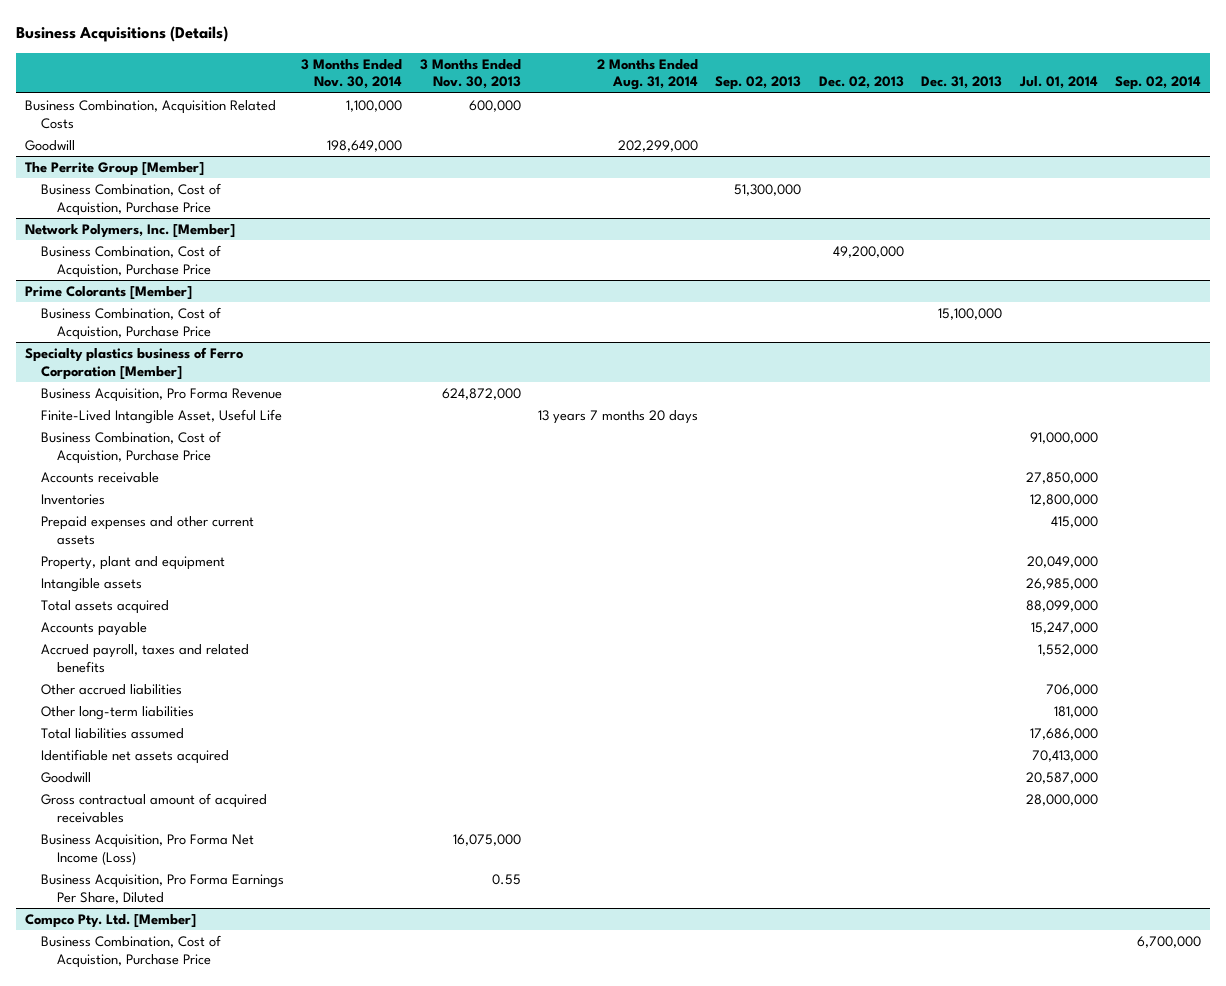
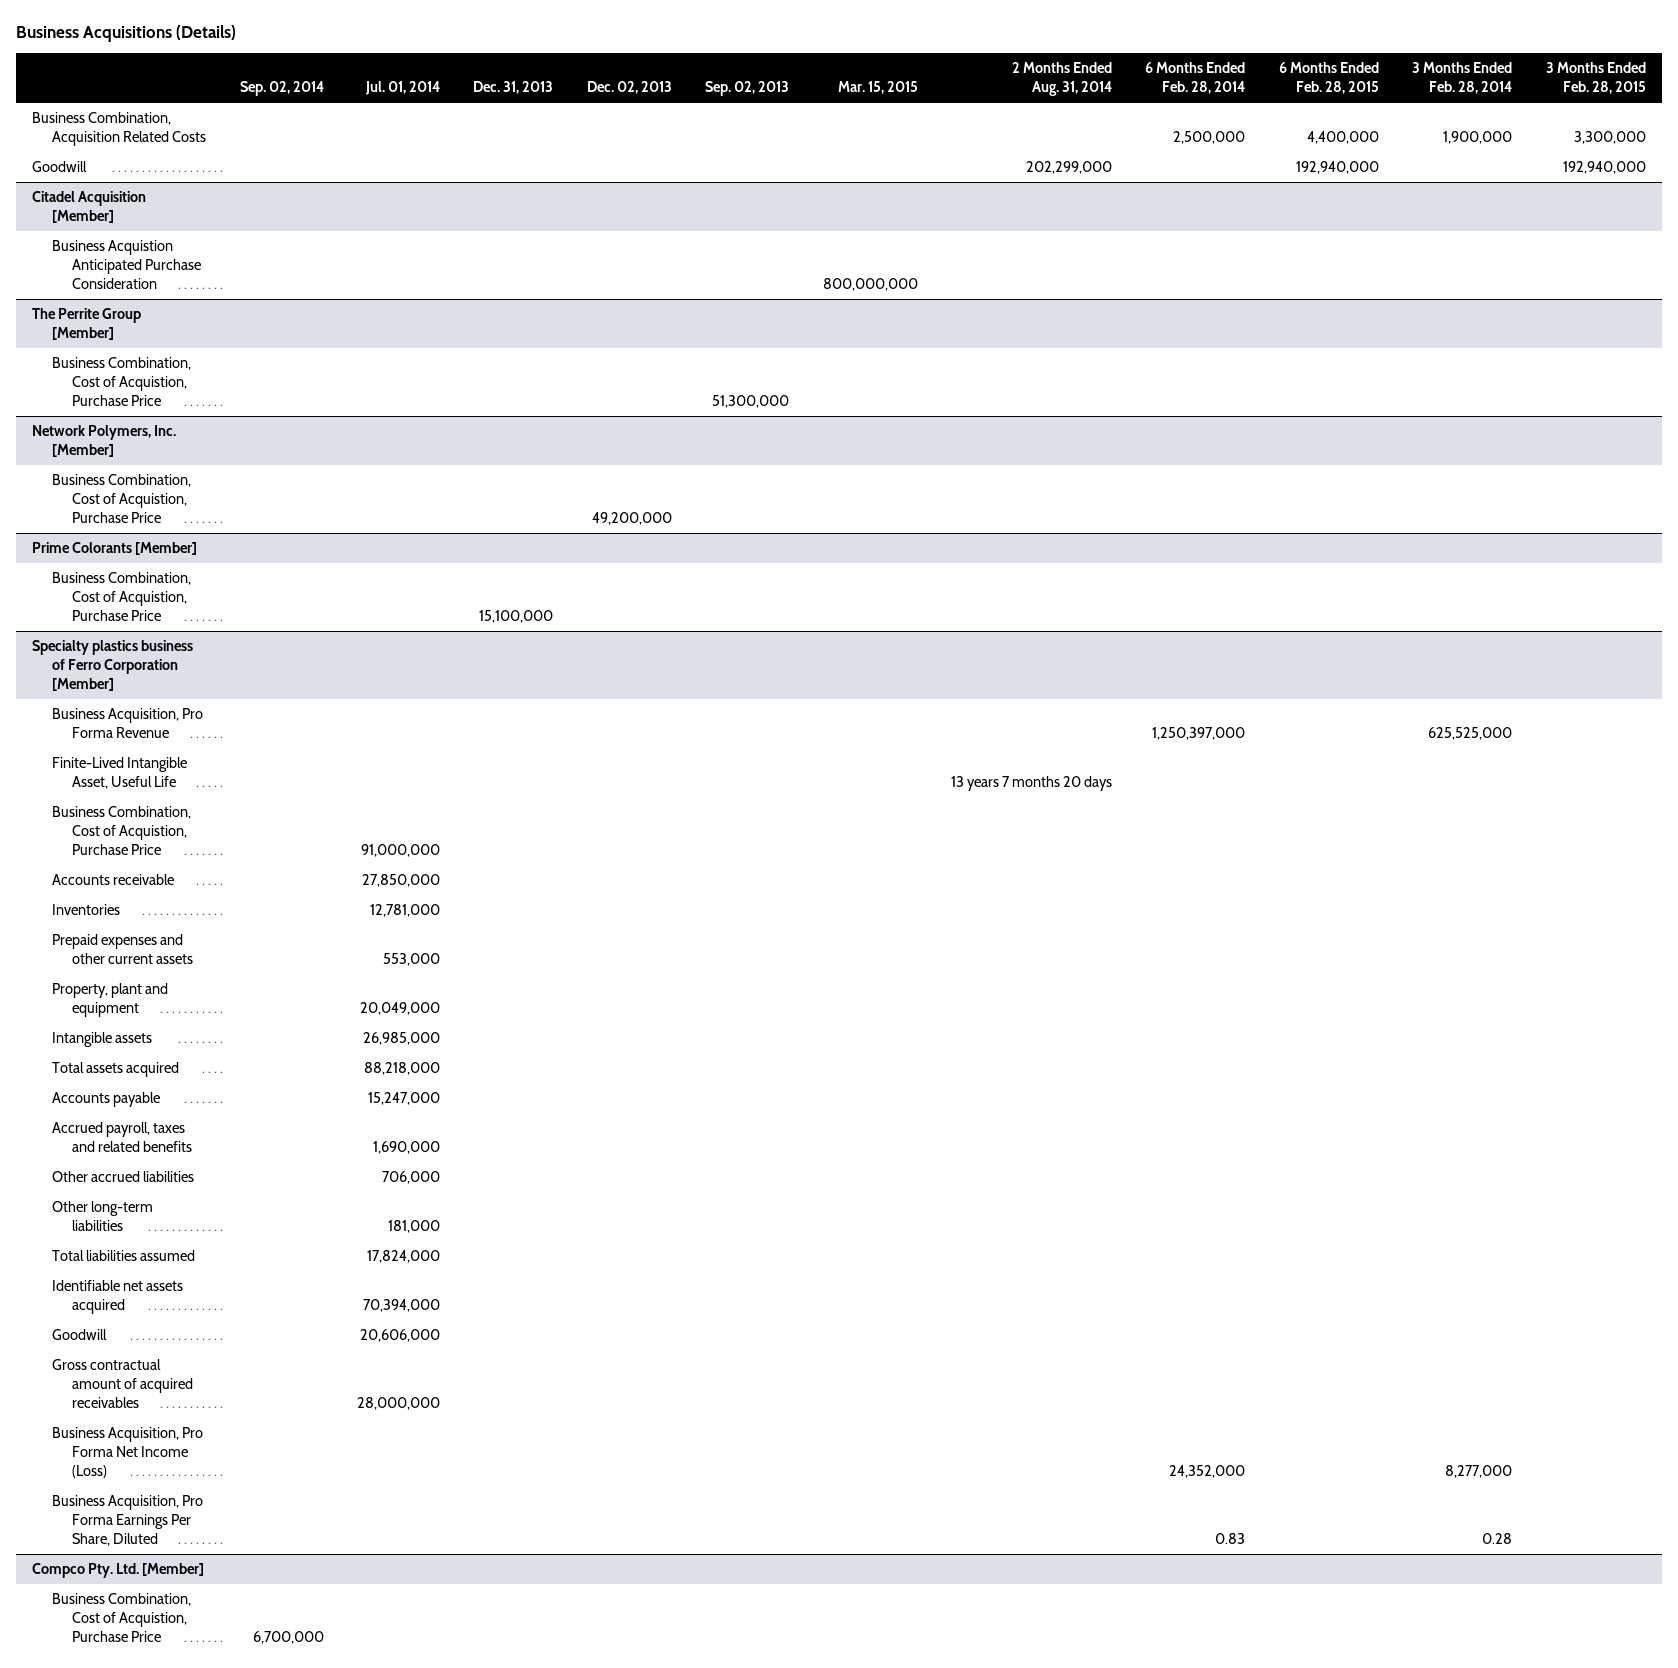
[301,58,403,90] 3 Months Ended Nov. 30, 2014 -> none
[419,58,521,90] 3 Months Ended Nov. 30, 2013 -> none
none -> [837,80,918,94] Mar. 15, 2015
none -> [1145,62,1246,94] 6 Months Ended Feb. 28, 2014
none -> [1278,62,1379,94] 6 Months Ended Feb. 28, 2015
none -> [1412,62,1513,94] 3 Months Ended Feb. 28, 2014
none -> [1545,62,1646,94] 3 Months Ended Feb. 28, 2015
none -> [32,191,147,224] Citadel Acquisition [Member]
none -> [52,240,201,289] Business Acquistion Anticipated Purchase Consideration
[1029,493,1098,506] 12,800,000 -> [369,904,440,918] 12,781,000
[1050,515,1098,528] 415,000 -> [382,953,440,967] 553,000
[1025,599,1098,612] 88,099,000 -> [363,1062,440,1076] 88,218,000
[1037,643,1098,656] 1,552,000 -> [372,1141,440,1155] 1,690,000
[1029,727,1098,740] 17,686,000 -> [366,1250,440,1264] 17,824,000
[1031,749,1098,762] 70,413,000 -> [362,1299,440,1313] 70,394,000
[1025,771,1098,784] 20,587,000 -> [359,1329,440,1343] 20,606,000

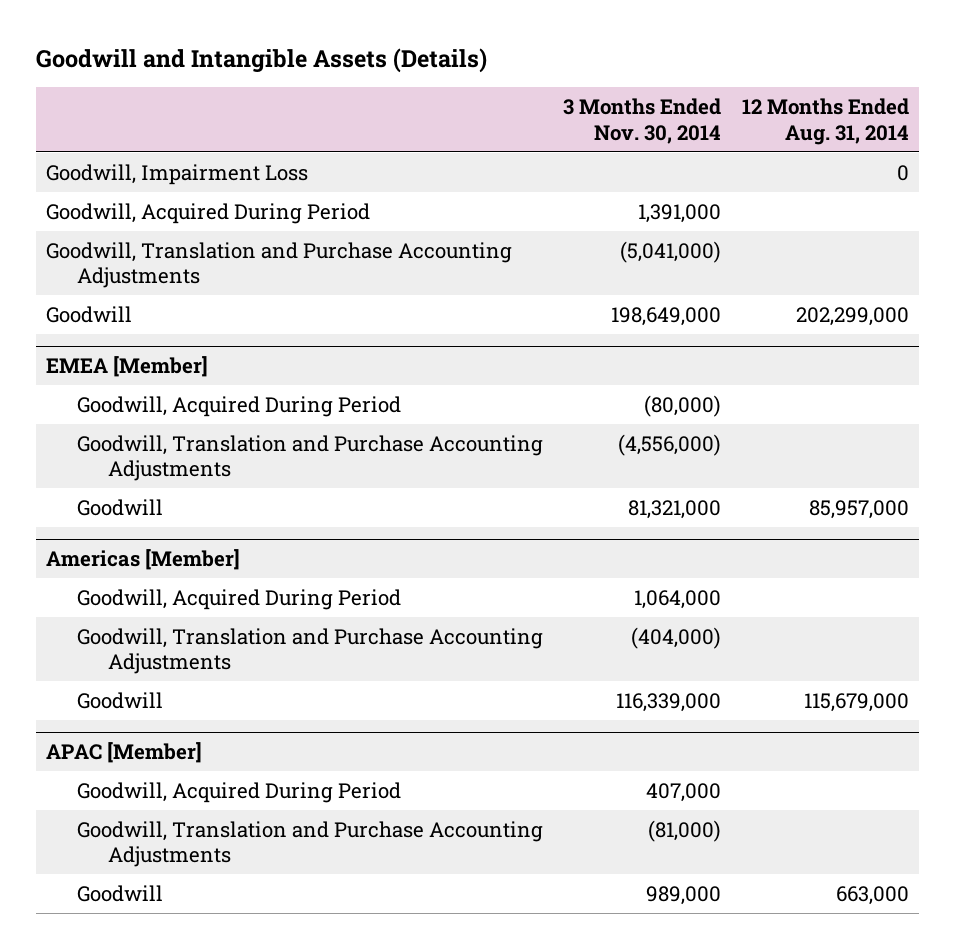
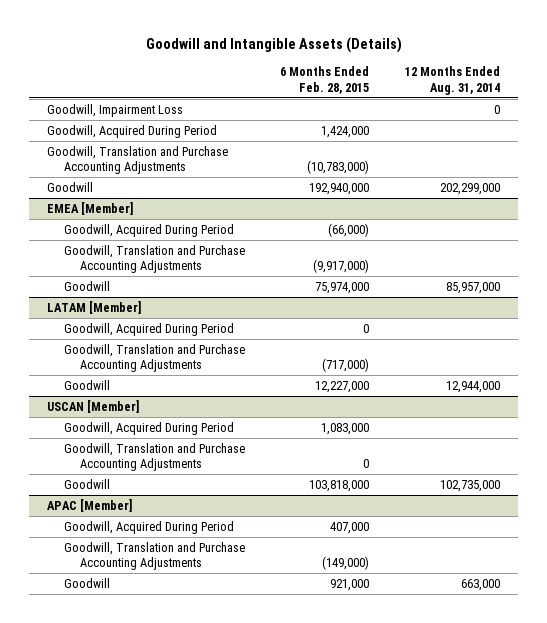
[563,98,722,144] 3 Months Ended Nov. 30, 2014 -> none
none -> [280,66,370,94] 6 Months Ended Feb. 28, 2015
[45,549,240,571] Americas [Member] -> none
[76,588,401,610] Goodwill, Acquired During Period -> none
[76,627,543,675] Goodwill, Translation and Purchase Accounting Adjustments -> none
[76,691,163,709] Goodwill -> none
none -> [47,300,142,314] LATAM [Member]
none -> [63,322,234,336] Goodwill, Acquired During Period
none -> [63,343,245,373] Goodwill, Translation and Purchase Accounting Adjustments
none -> [63,379,110,390] Goodwill
none -> [47,399,140,413] USCAN [Member]
none -> [63,421,234,435] Goodwill, Acquired During Period
none -> [63,442,245,472] Goodwill, Translation and Purchase Accounting Adjustments
none -> [63,478,110,489] Goodwill

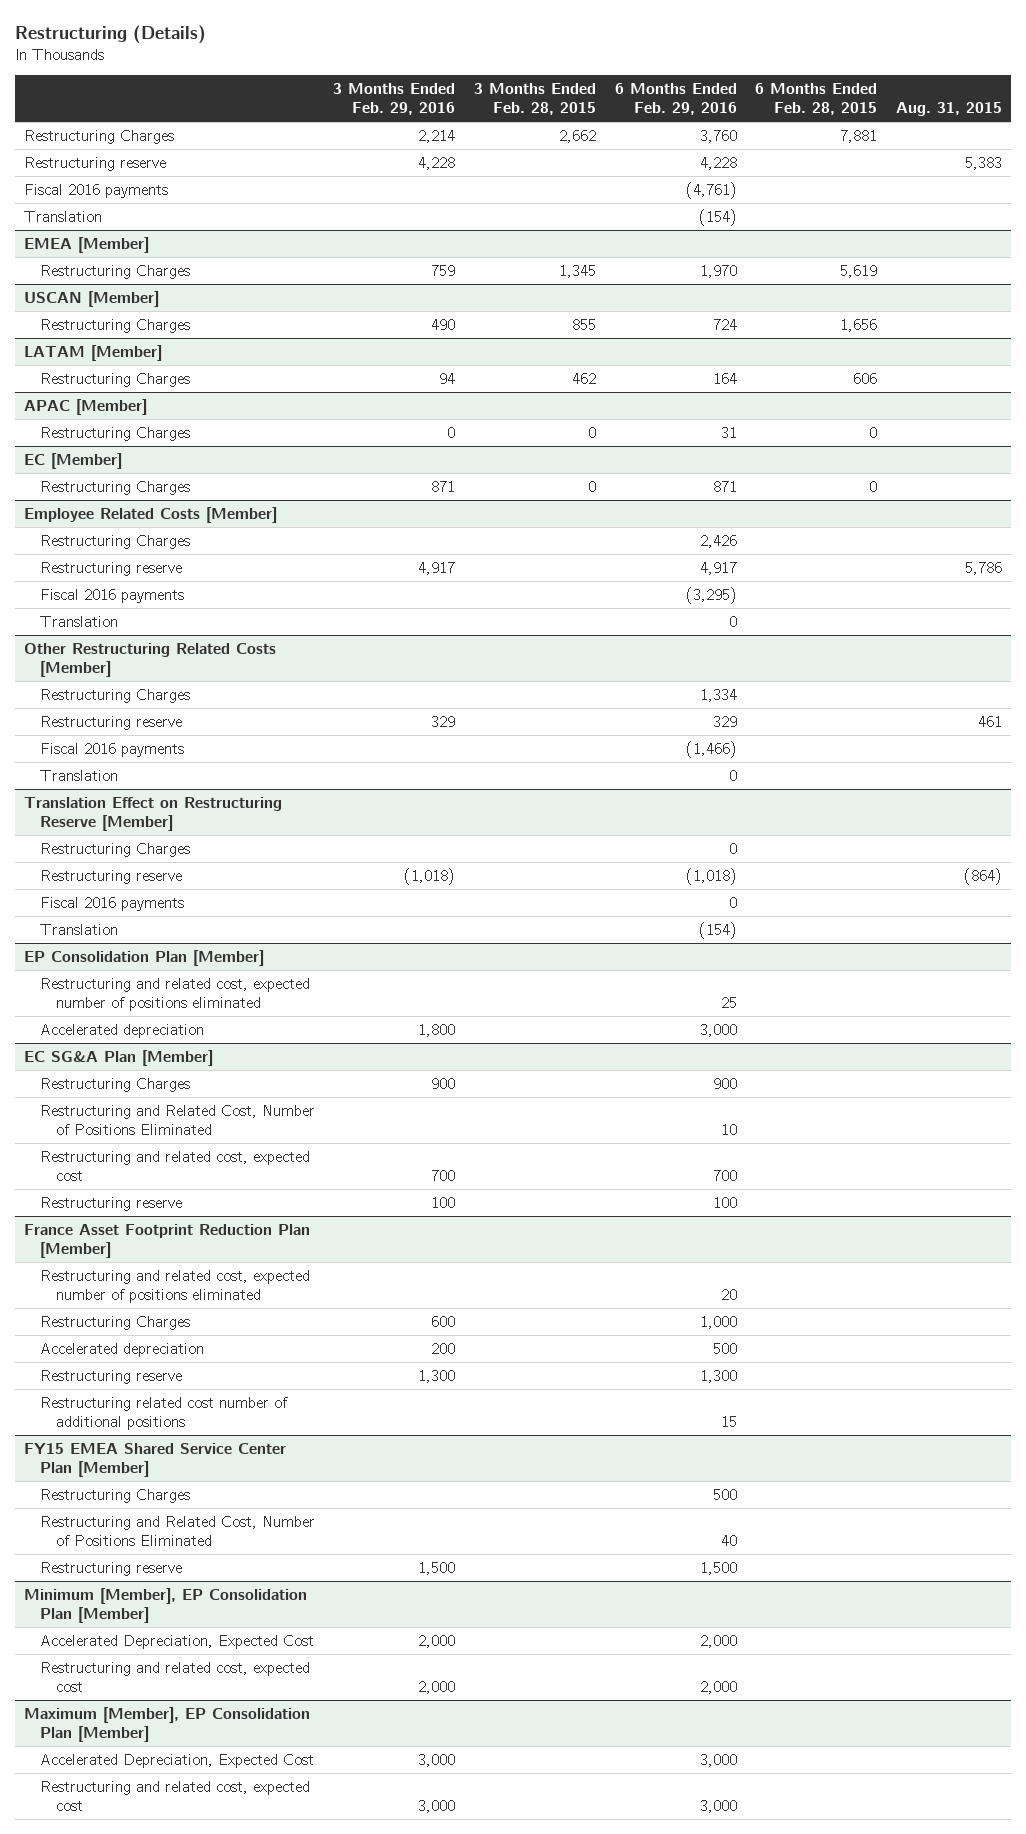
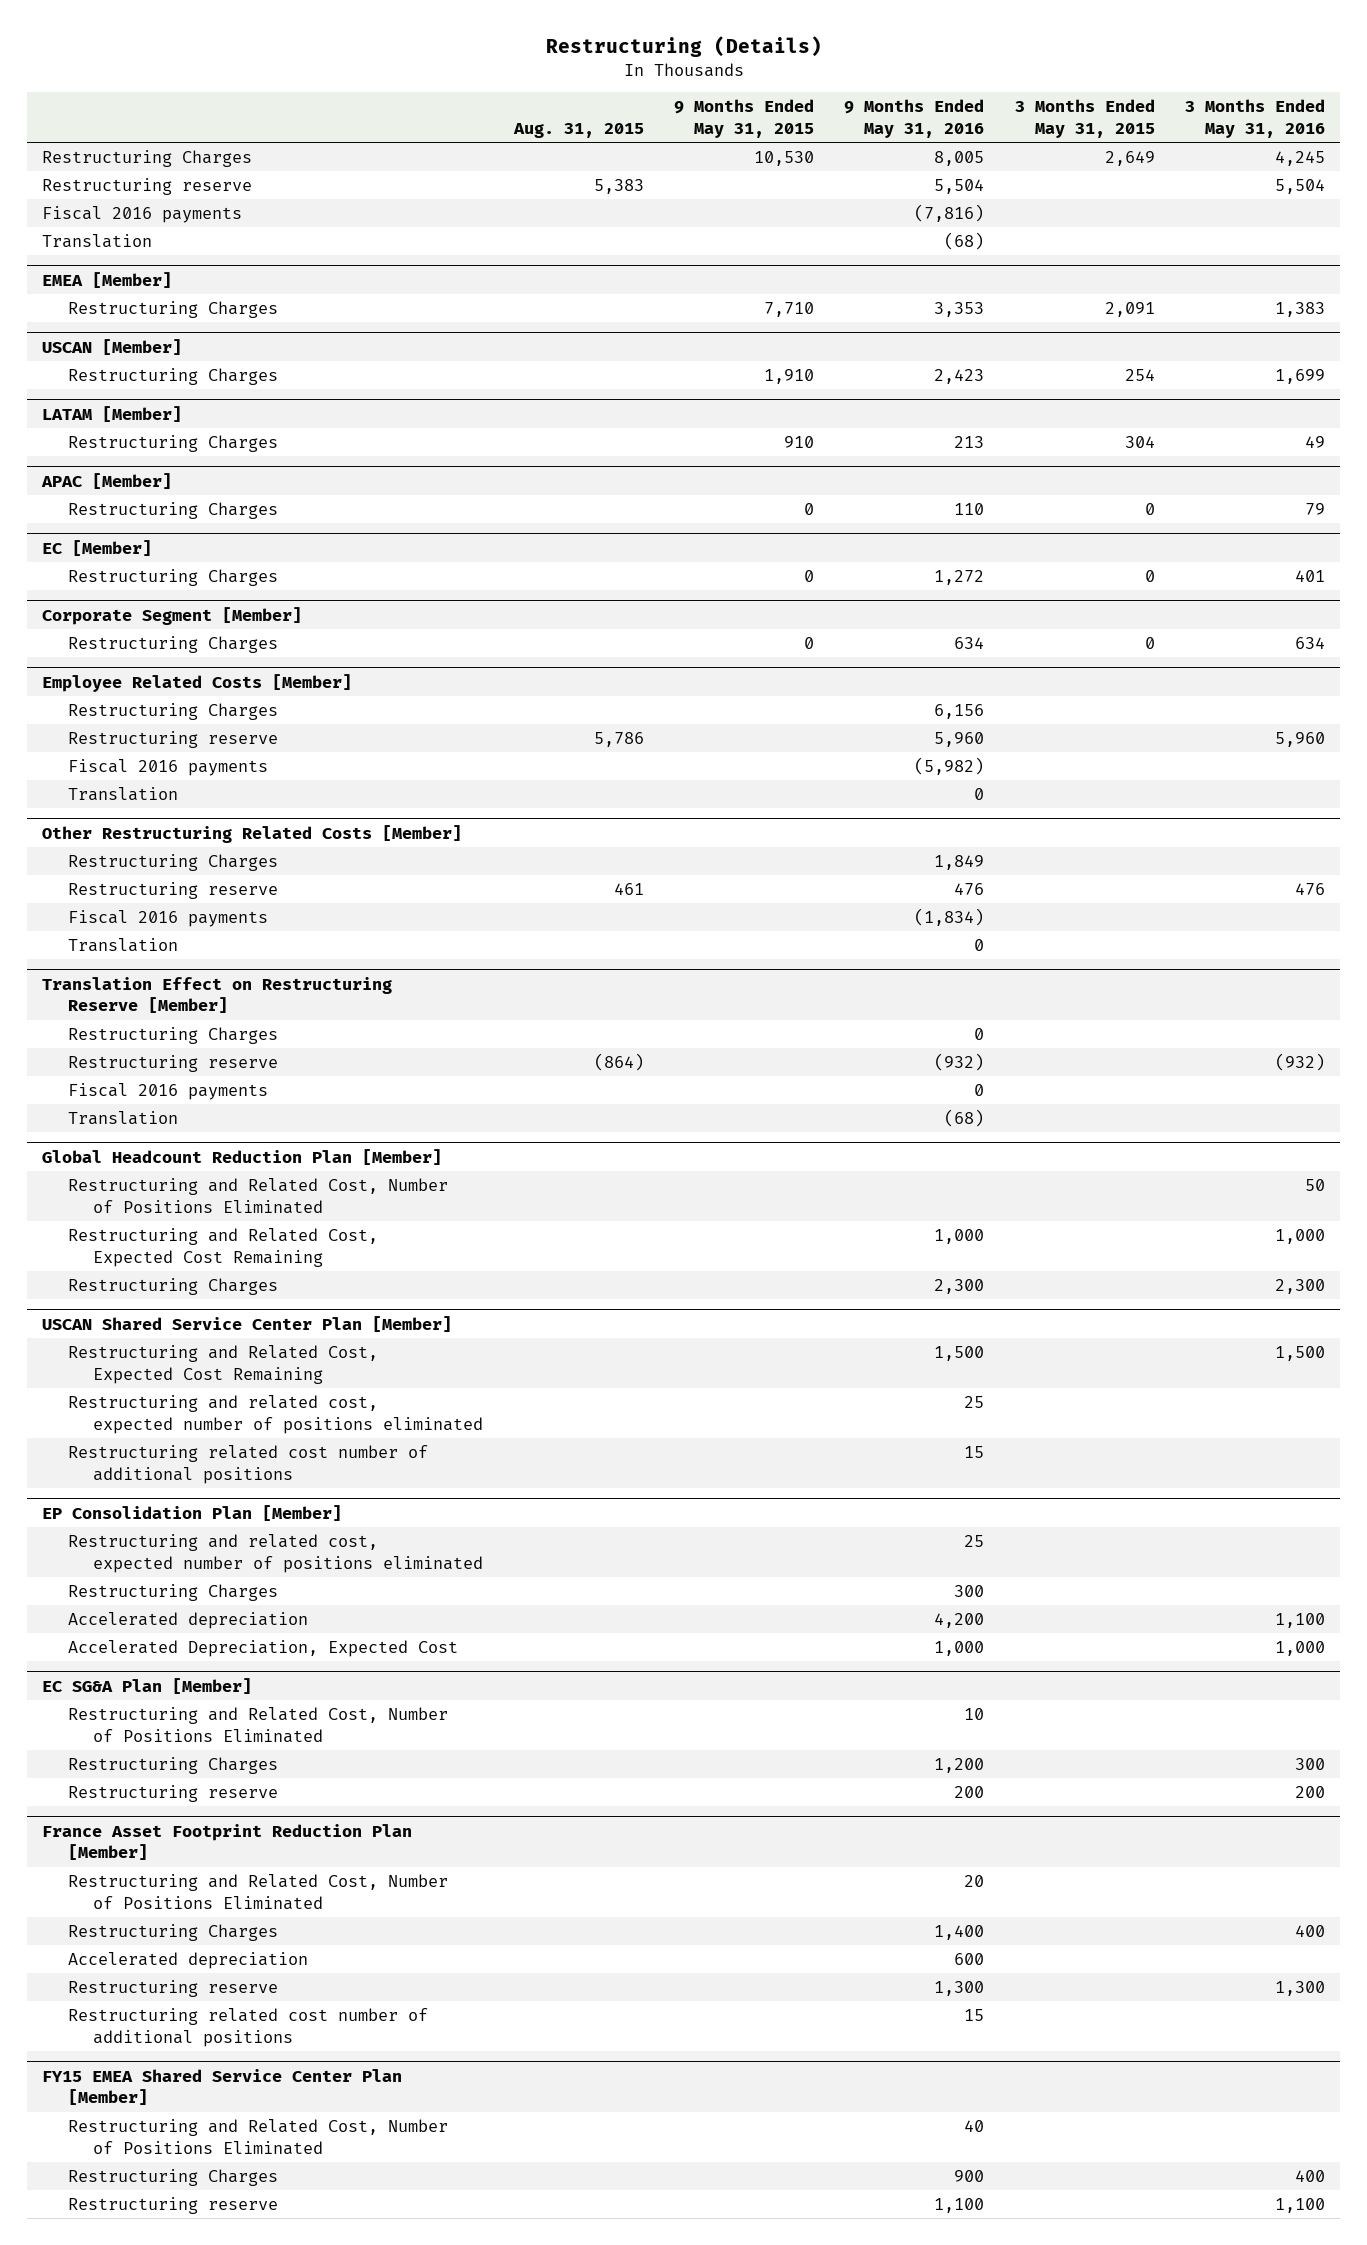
[333,83,456,116] 3 Months Ended Feb. 29, 2016 -> none
[474,83,597,116] 3 Months Ended Feb. 28, 2015 -> none
[614,83,737,116] 6 Months Ended Feb. 29, 2016 -> none
[755,83,878,116] 6 Months Ended Feb. 28, 2015 -> none
none -> [673,99,814,138] 9 Months Ended May 31, 2015
none -> [844,99,985,138] 9 Months Ended May 31, 2016
none -> [1014,99,1155,138] 3 Months Ended May 31, 2015
none -> [1184,99,1325,138] 3 Months Ended May 31, 2016
none -> [42,606,303,625] Corporate Segment [Member]
none -> [67,635,278,653] Restructuring Charges
none -> [42,1148,443,1165] Global Headcount Reduction Plan [Member]
none -> [67,1177,448,1214] Restructuring and Related Cost, Number of Positions Eliminated
none -> [67,1227,378,1267] Restructuring and Related Cost, Expected Cost Remaining
none -> [67,1277,278,1295] Restructuring Charges
none -> [42,1315,453,1332] USCAN Shared Service Center Plan [Member]
none -> [67,1344,378,1384] Restructuring and Related Cost, Expected Cost Remaining
none -> [67,1394,484,1434] Restructuring and related cost, expected number of positions eliminated
none -> [67,1444,428,1484] Restructuring related cost number of additional positions
none -> [67,1583,278,1601] Restructuring Charges
none -> [67,1639,458,1657] Accelerated Depreciation, Expected Cost
[39,1150,310,1181] Restructuring and related cost, expected cost -> none
[39,1077,190,1092] Restructuring Charges -> [67,1756,278,1774] Restructuring Charges
[39,1269,310,1303] Restructuring and related cost, expected number of positions eliminated -> [67,1873,448,1910] Restructuring and Related Cost, Number of Positions Eliminated
[39,1488,190,1503] Restructuring Charges -> [67,2168,278,2186] Restructuring Charges
[23,1587,307,1623] Minimum [Member], EP Consolidation Plan [Member] -> none
[39,1634,314,1649] Accelerated Depreciation, Expected Cost -> none
[39,1661,310,1692] Restructuring and related cost, expected cost -> none
[23,1706,310,1742] Maximum [Member], EP Consolidation Plan [Member] -> none
[39,1753,314,1768] Accelerated Depreciation, Expected Cost -> none
[39,1780,310,1811] Restructuring and related cost, expected cost -> none

